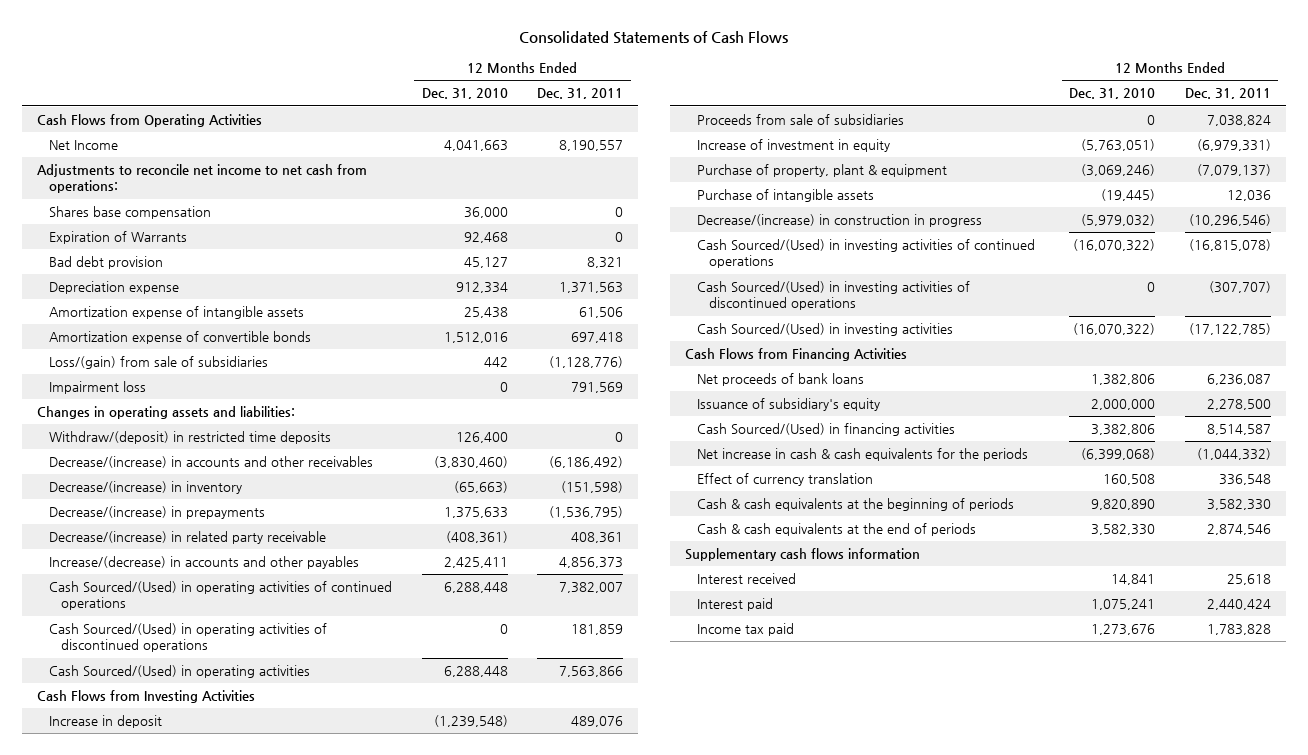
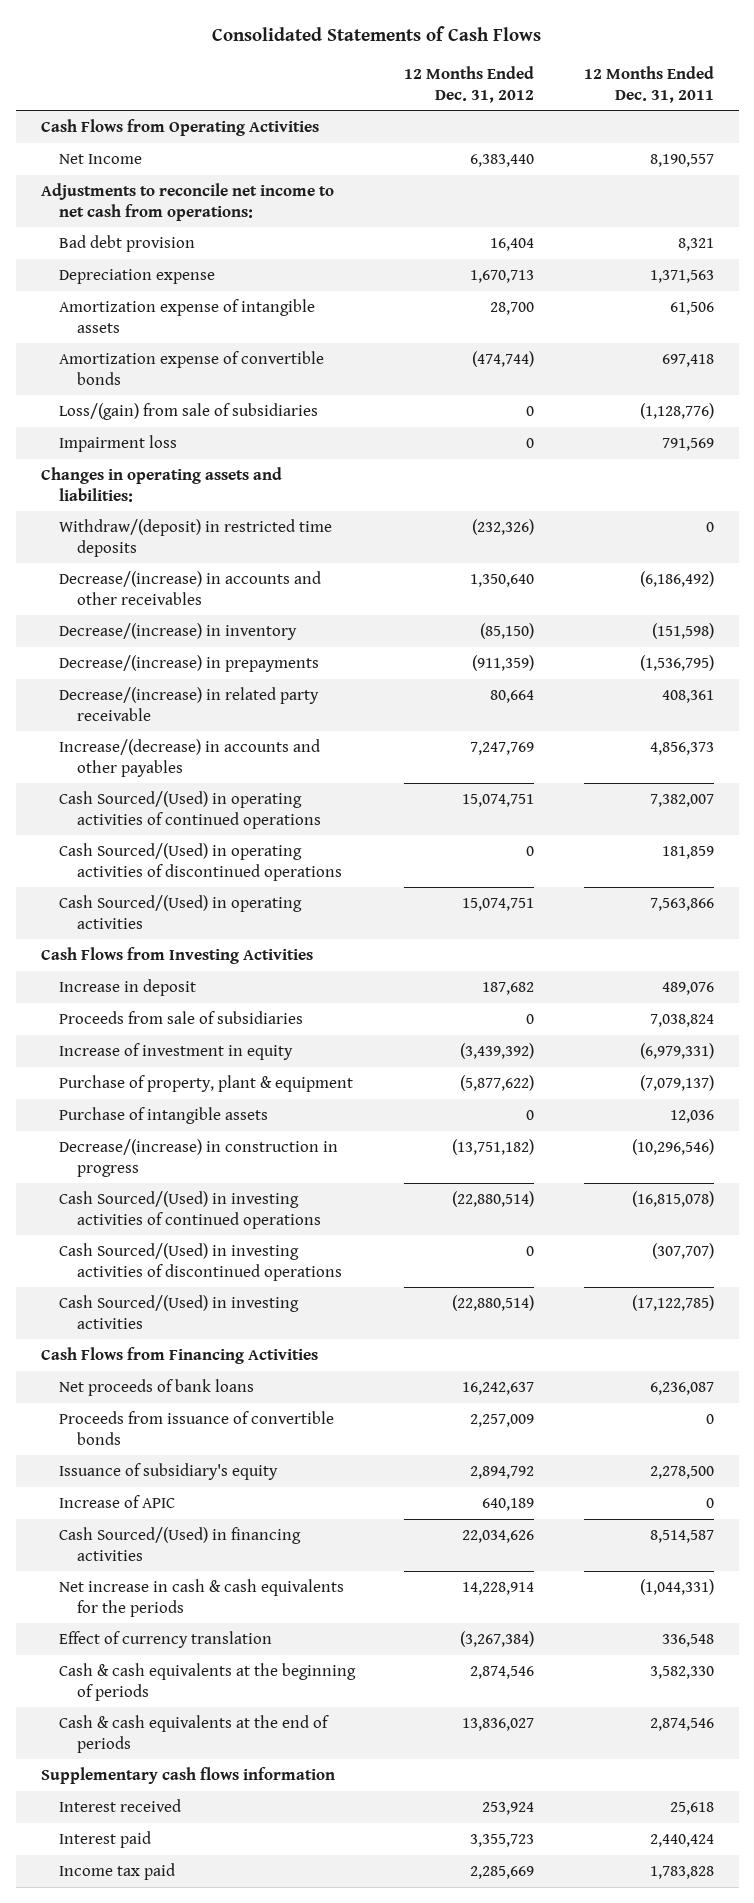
[421,88,508,100] Dec. 31, 2010 -> none
none -> [404,66,535,103] 12 Months Ended Dec. 31, 2012
[49,206,212,220] Shares base compensation -> none
[49,231,188,245] Expiration of Warrants -> none
none -> [58,1411,334,1445] Proceeds from issuance of convertible bonds
none -> [58,1495,175,1509] Increase of APIC
[1197,448,1272,461] (1,044,332) -> [639,1579,714,1596] (1,044,331)

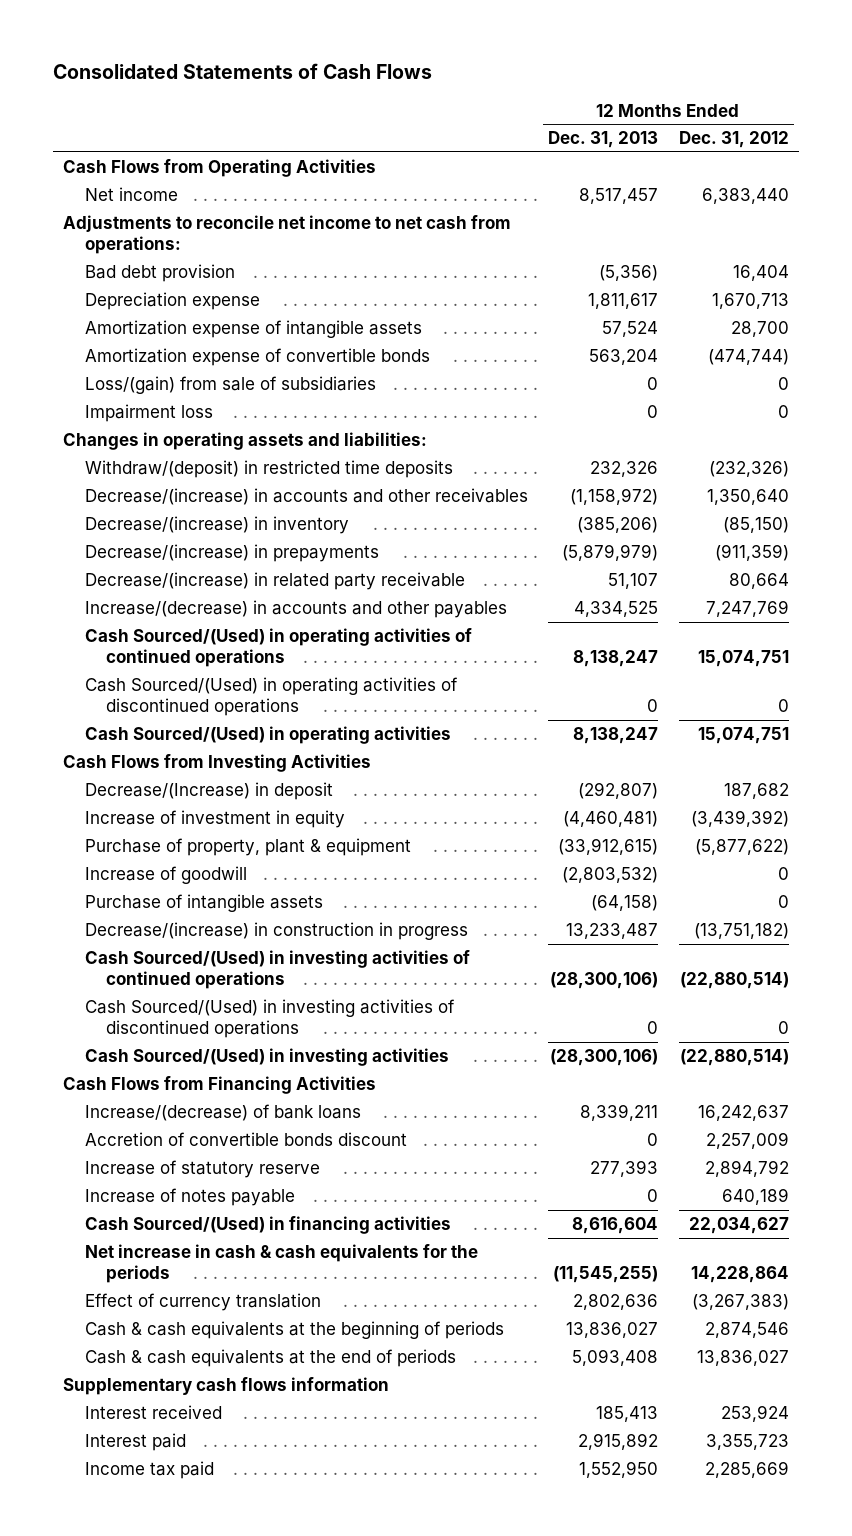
[583,66,714,103] 12 Months Ended Dec. 31, 2011 -> none
none -> [548,131,659,149] Dec. 31, 2013
[58,154,142,165] Net Income -> [84,187,178,202] Net income
[58,1011,303,1025] Proceeds from sale of subsidiaries -> none
[58,979,196,997] Increase in deposit -> [84,782,333,801] Decrease/(Increase) in deposit
none -> [84,866,247,885] Increase of goodwill
[58,1379,254,1397] Net proceeds of bank loans -> [84,1104,361,1122] Increase/(decrease) of bank loans
[58,1411,334,1445] Proceeds from issuance of convertible bonds -> [84,1132,407,1147] Accretion of convertible bonds discount
[58,1463,278,1481] Issuance of subsidiary's equity -> [84,1160,320,1179] Increase of statutory reserve
[58,1495,175,1509] Increase of APIC -> [84,1188,295,1207] Increase of notes payable
[462,1530,535,1544] 22,034,626 -> [688,1217,789,1235] 22,034,627
[462,1582,535,1596] 14,228,914 -> [690,1266,789,1284] 14,228,864
[460,1631,535,1648] (3,267,384) -> [691,1294,789,1311] (3,267,383)

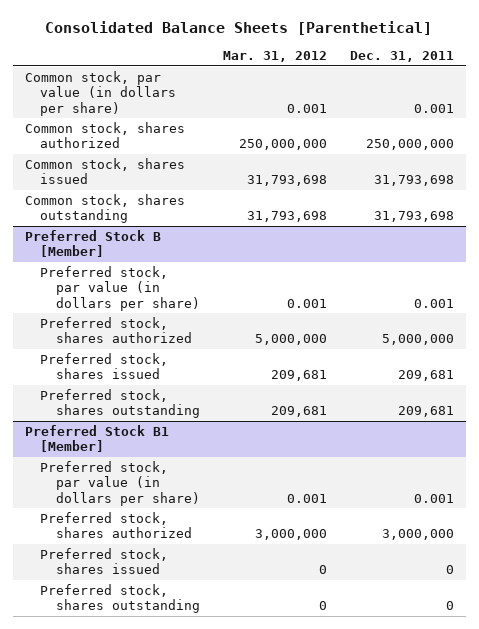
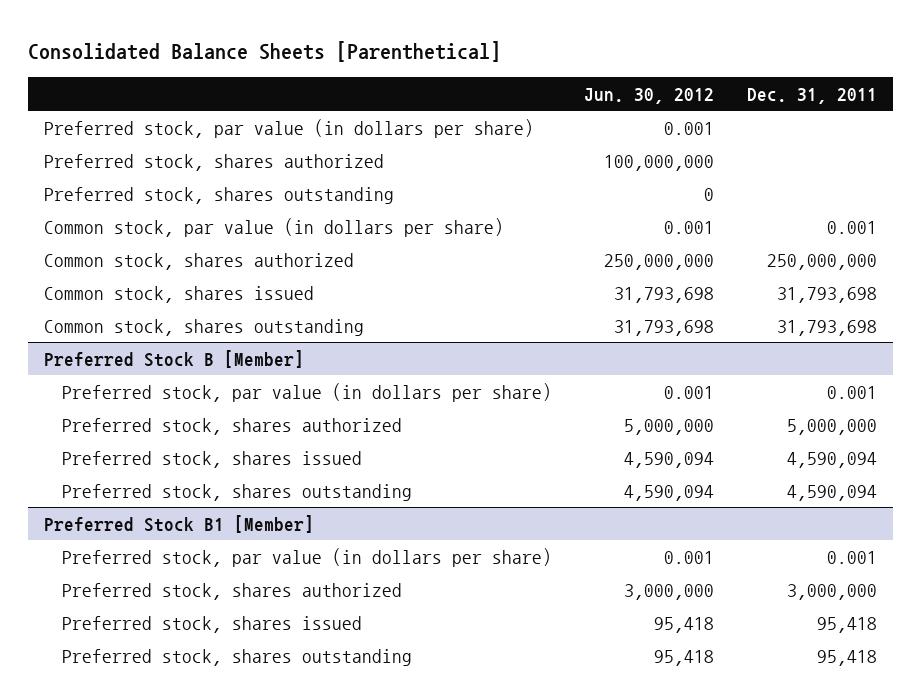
[223,51,328,63] Mar. 31, 2012 -> none
none -> [584,87,715,104] Jun. 30, 2012
none -> [43,118,534,138] Preferred stock, par value (in dollars per share)
none -> [43,153,384,171] Preferred stock, shares authorized
none -> [43,186,394,204] Preferred stock, shares outstanding
[398,370,455,382] 209,681 -> [786,451,877,468] 4,590,094
[398,406,455,418] 209,681 -> [786,484,877,501] 4,590,094
[446,565,455,575] 0 -> [816,616,877,633] 95,418
[446,601,455,611] 0 -> [816,649,877,666] 95,418

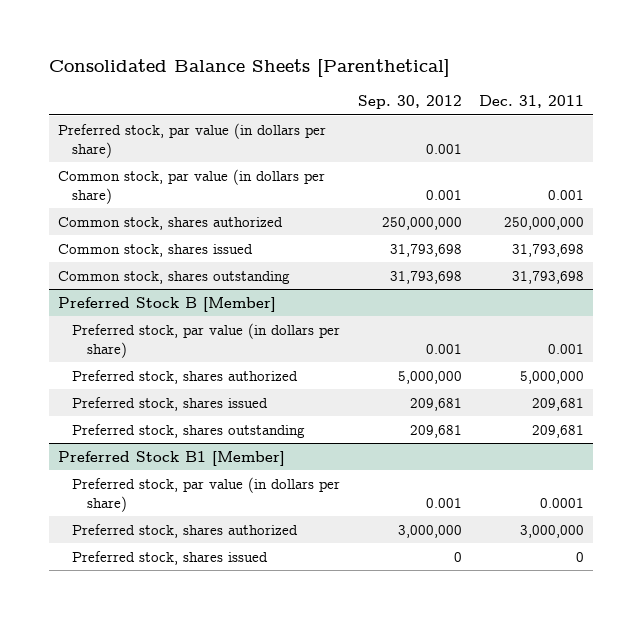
[584,87,715,104] Jun. 30, 2012 -> none
none -> [357,95,462,110] Sep. 30, 2012
[43,153,384,171] Preferred stock, shares authorized -> none
[43,186,394,204] Preferred stock, shares outstanding -> none
[786,451,877,468] 4,590,094 -> [532,397,585,411] 209,681
[786,484,877,501] 4,590,094 -> [532,424,585,438] 209,681
[826,550,877,564] 0.001 -> [540,497,585,508] 0.0001
[62,648,413,666] Preferred stock, shares outstanding -> none
[816,616,877,633] 95,418 -> [576,551,585,562] 0

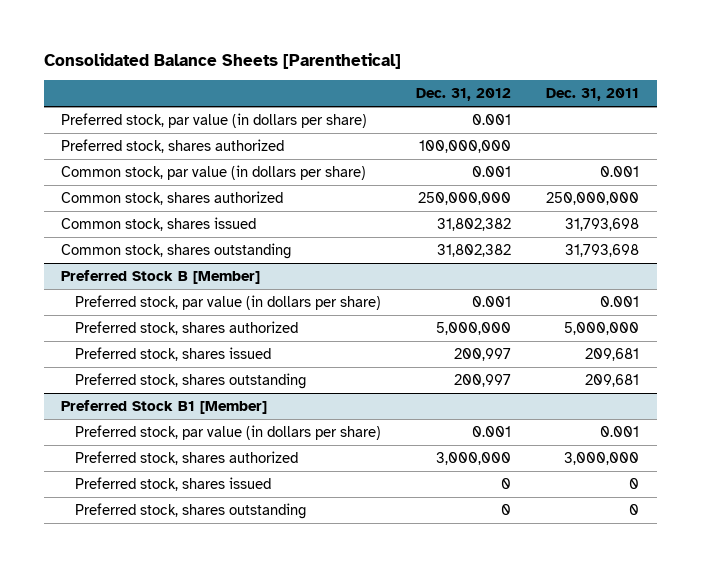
[357,95,462,110] Sep. 30, 2012 -> none
none -> [415,88,511,102] Dec. 31, 2012
none -> [61,138,285,153] Preferred stock, shares authorized
[540,497,585,508] 0.0001 -> [600,425,640,437] 0.001
none -> [74,502,306,519] Preferred stock, shares outstanding

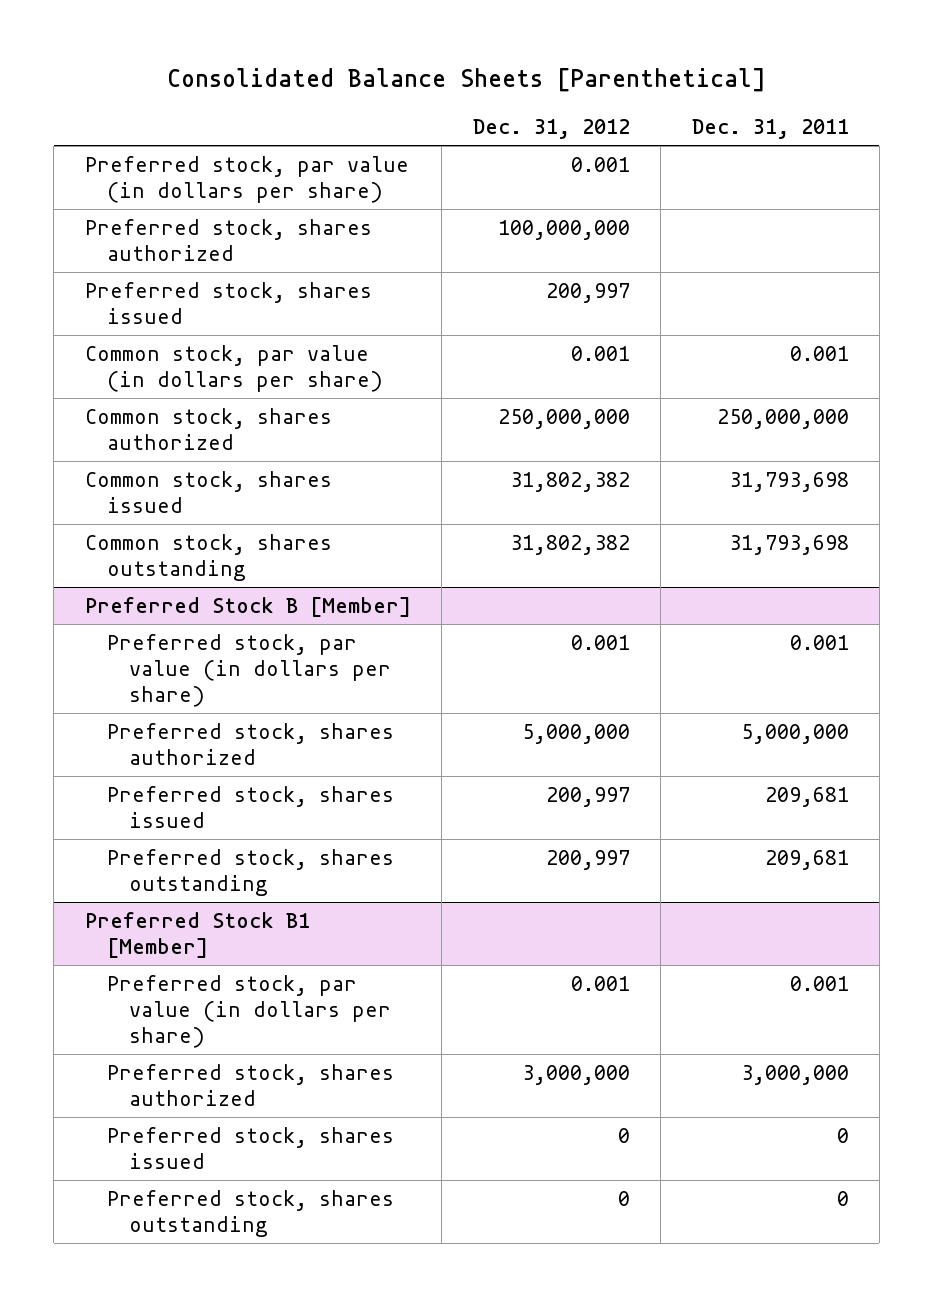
none -> [84,281,372,324] Preferred stock, shares issued

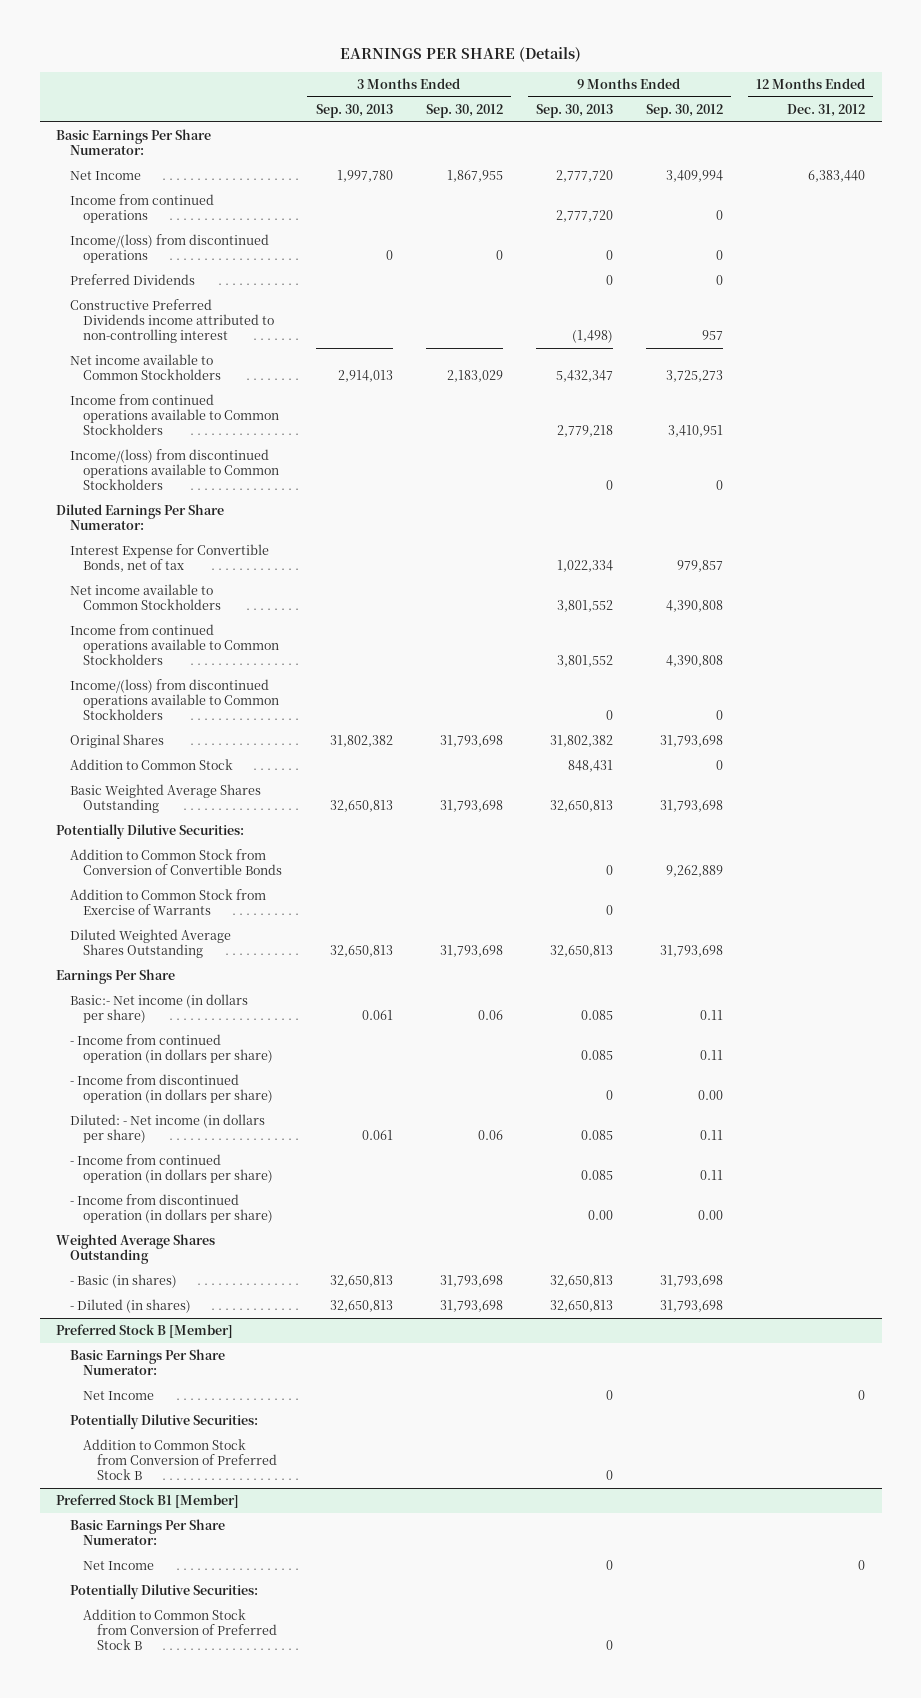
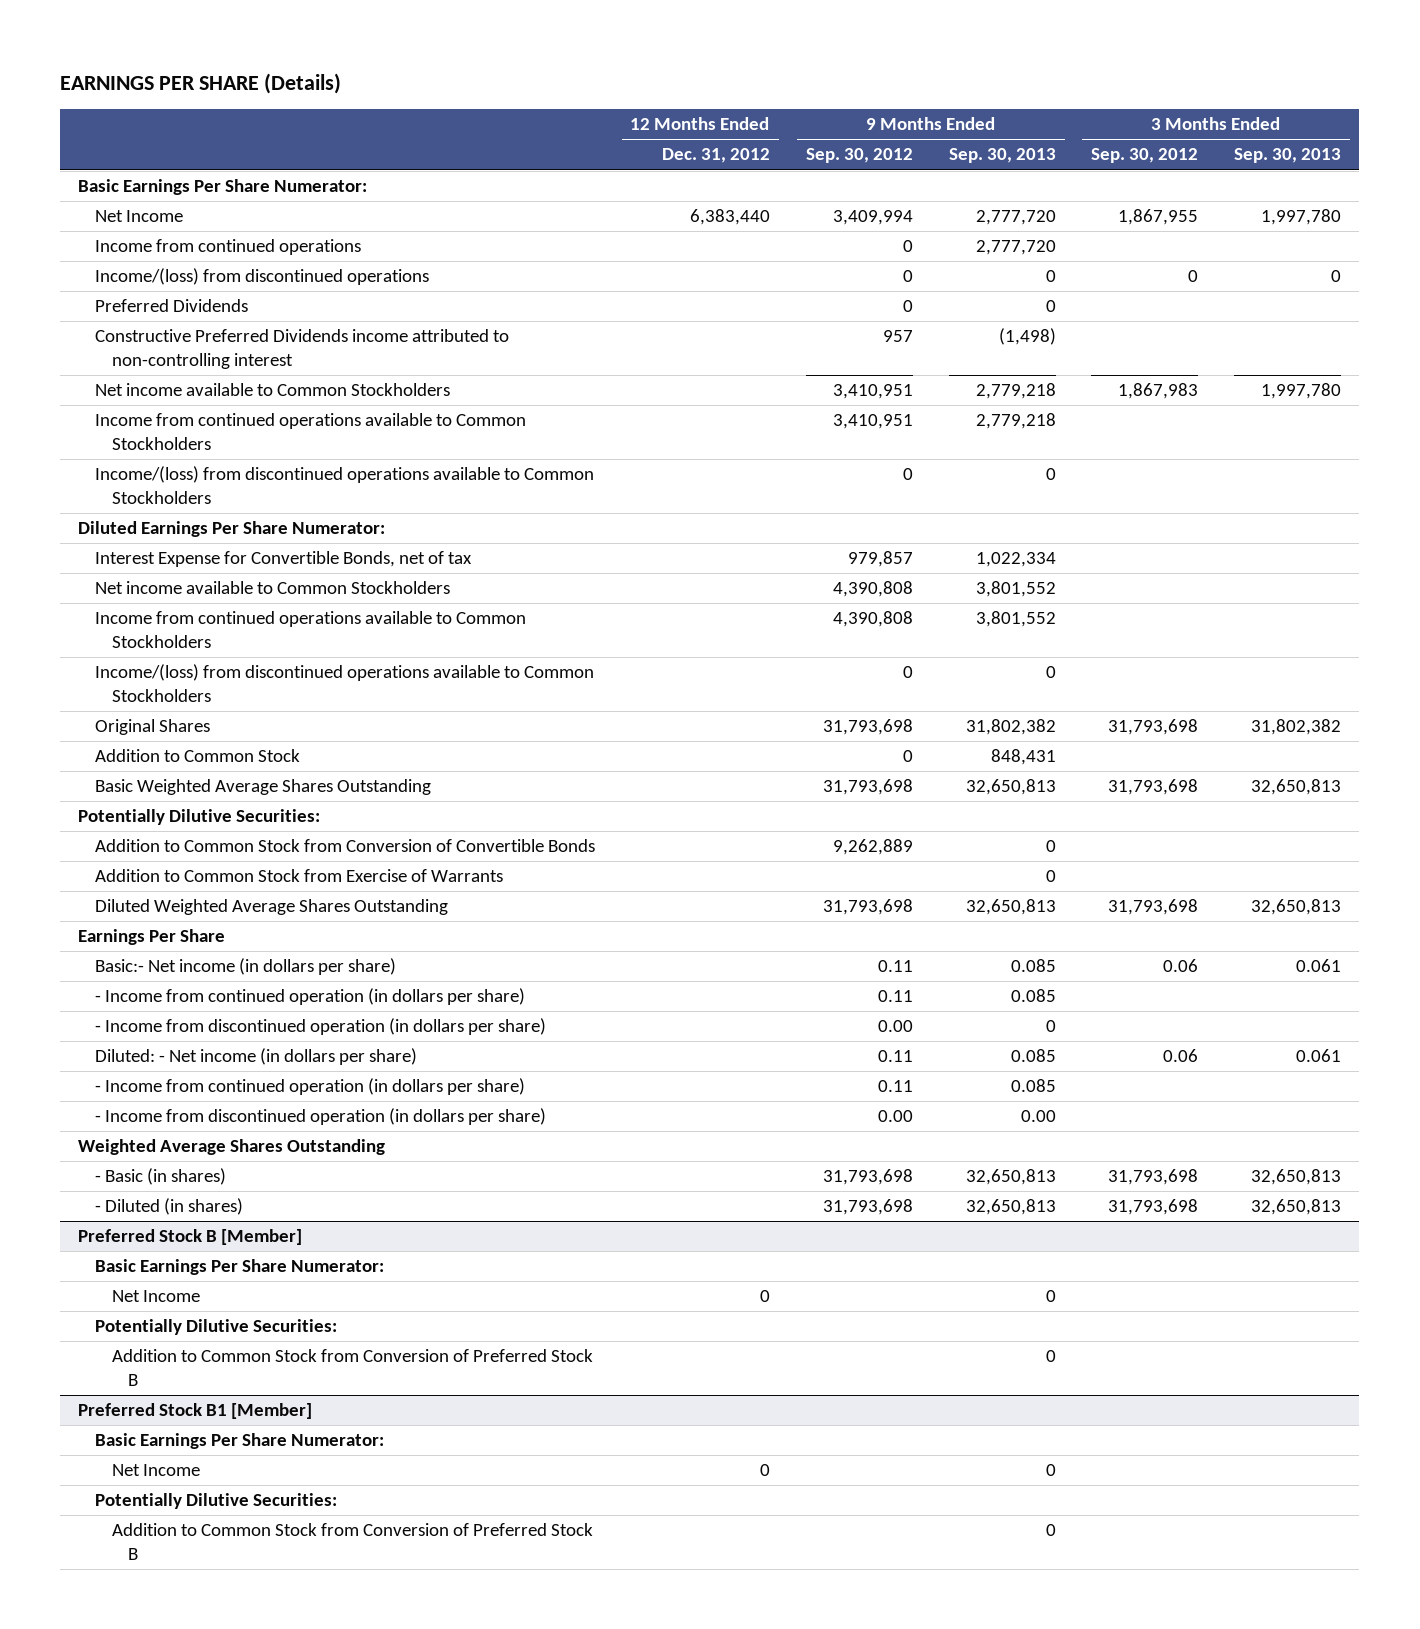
[337,370,393,383] 2,914,013 -> [1261,383,1342,400] 1,997,780
[446,370,503,383] 2,183,029 -> [1118,383,1199,400] 1,867,983
[555,370,613,383] 5,432,347 -> [975,383,1056,400] 2,779,218
[666,370,724,383] 3,725,273 -> [832,384,913,400] 3,410,951

